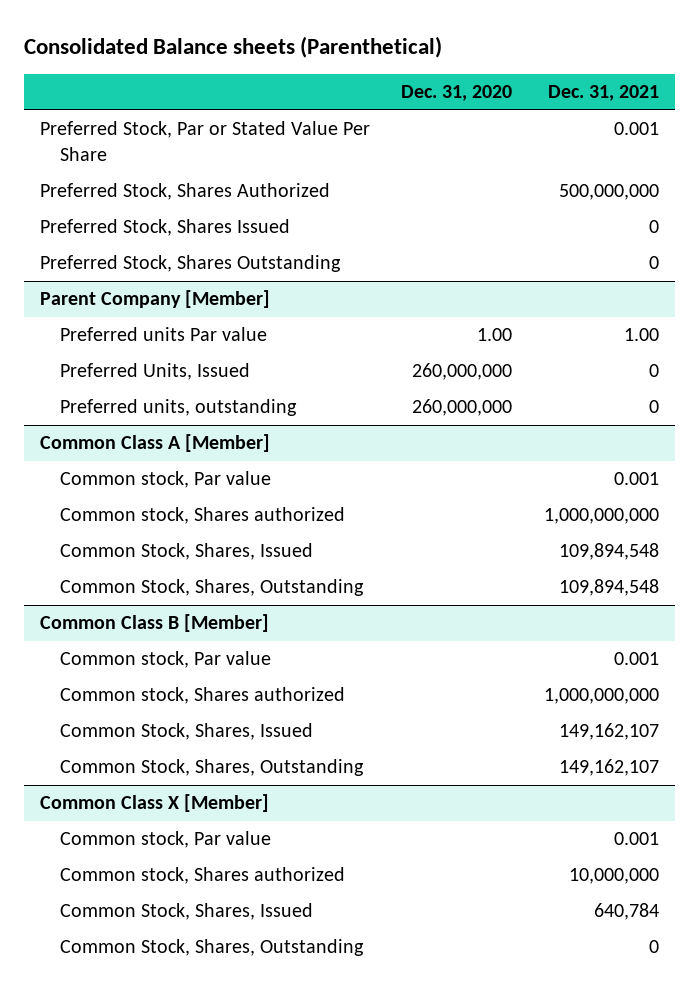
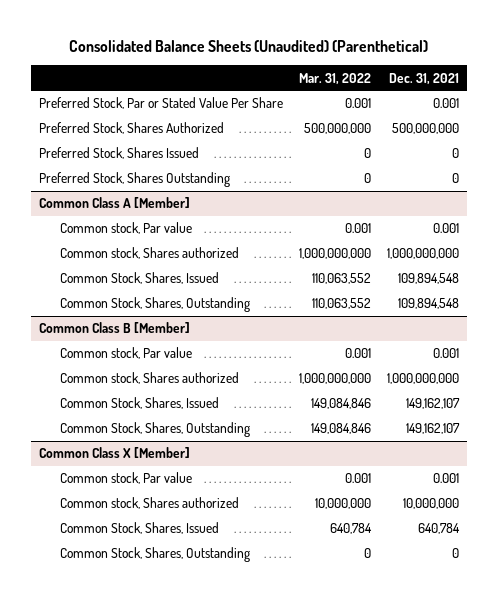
[23,36,442,59] Consolidated Balance sheets (Parenthetical) -> [69,39,429,52] Consolidated Balance Sheets (Unaudited) (Parenthetical)
[401,85,513,102] Dec. 31, 2020 -> none
none -> [299,72,372,85] Mar. 31, 2022
[39,290,270,309] Parent Company [Member] -> none
[59,327,267,342] Preferred units Par value -> none
[59,363,250,381] Preferred Units, Issued -> none
[59,399,297,417] Preferred units, outstanding -> none

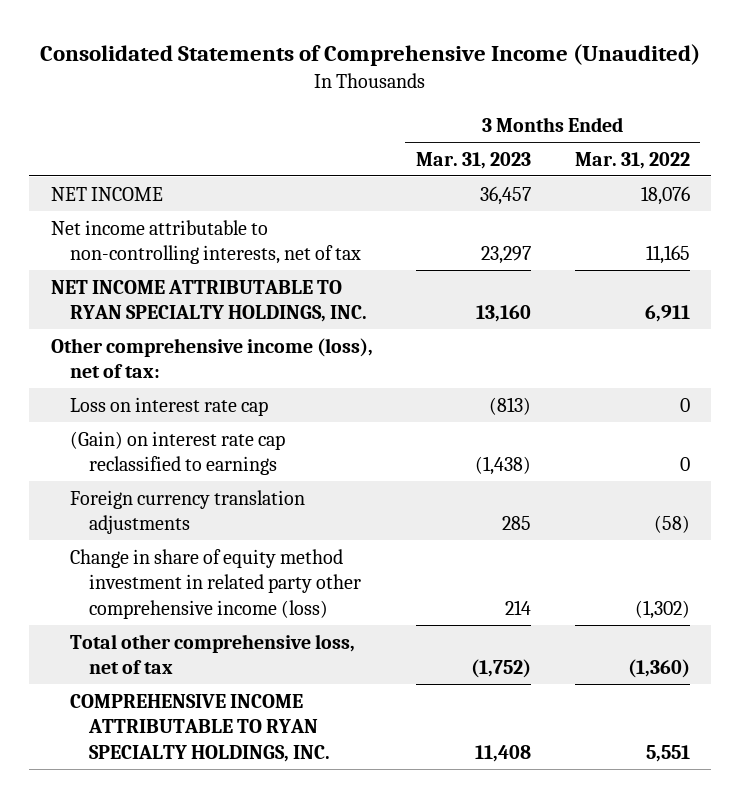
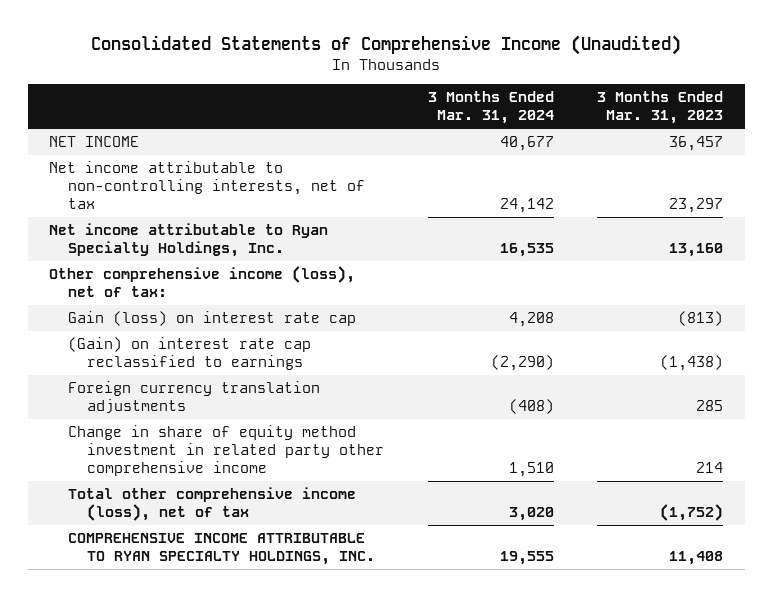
[574,151,690,169] Mar. 31, 2022 -> none
none -> [427,91,554,125] 3 Months Ended Mar. 31, 2024
[50,279,368,323] NET INCOME ATTRIBUTABLE TO RYAN SPECIALTY HOLDINGS, INC. -> [49,222,329,258] Net income attributable to Ryan Specialty Holdings, Inc.
[70,396,269,416] Loss on interest rate cap -> [68,310,357,326] Gain (loss) on interest rate cap
[70,548,362,619] Change in share of equity method investment in related party other comprehensive income (loss) -> [68,424,385,477] Change in share of equity method investment in related party other comprehensive income
[70,633,356,675] Total other comprehensive loss, net of tax -> [68,486,357,522] Total other comprehensive income (loss), net of tax

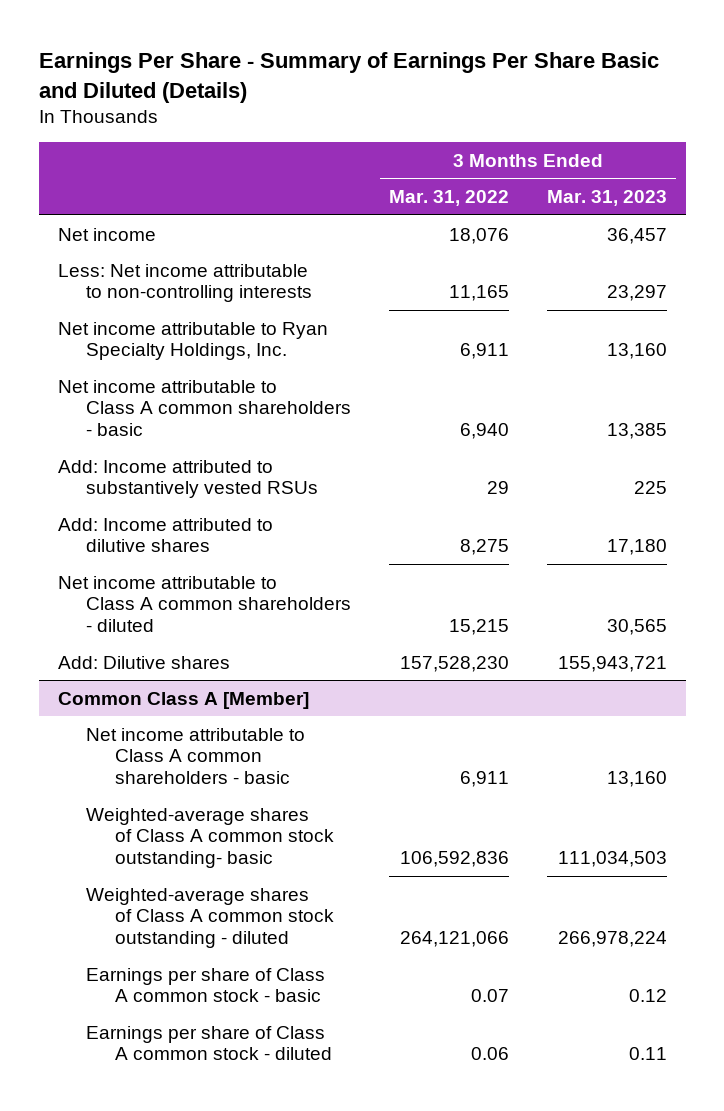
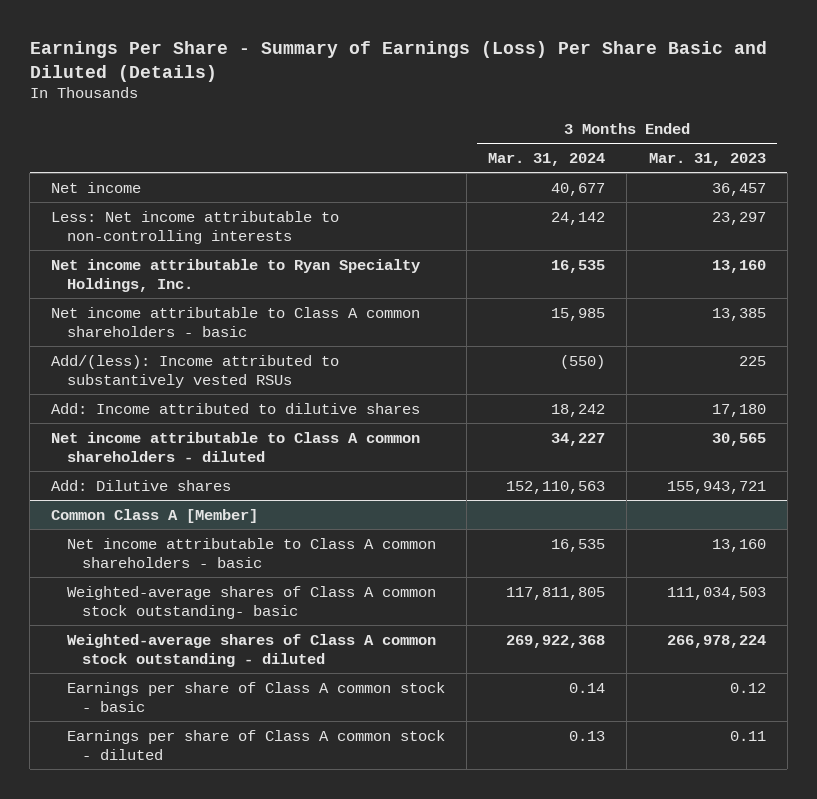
[38,52,659,103] Earnings Per Share - Summary of Earnings Per Share Basic and Diluted (Details) -> [29,40,767,82] Earnings Per Share - Summary of Earnings (Loss) Per Share Basic and Diluted (Details)
[388,190,509,207] Mar. 31, 2022 -> none
none -> [488,152,606,166] Mar. 31, 2024
[57,459,319,499] Add: Income attributed to substantively vested RSUs -> [51,354,340,388] Add/(less): Income attributed to substantively vested RSUs

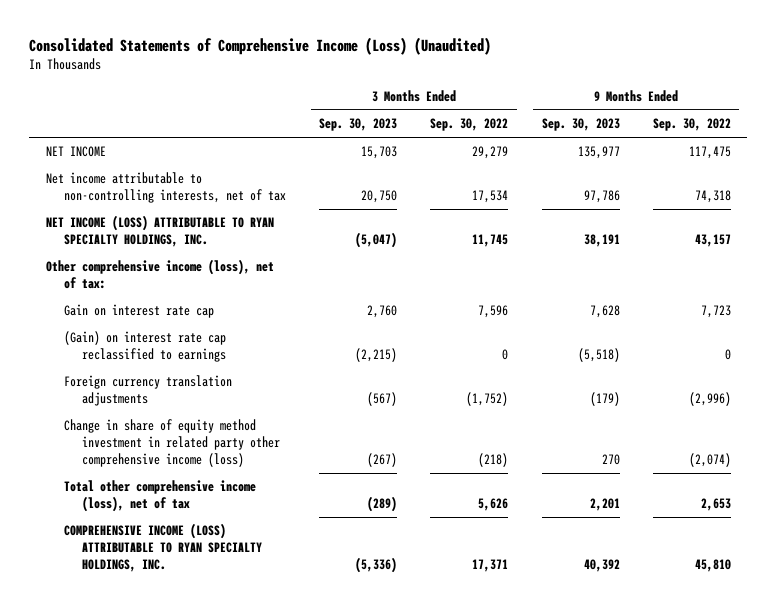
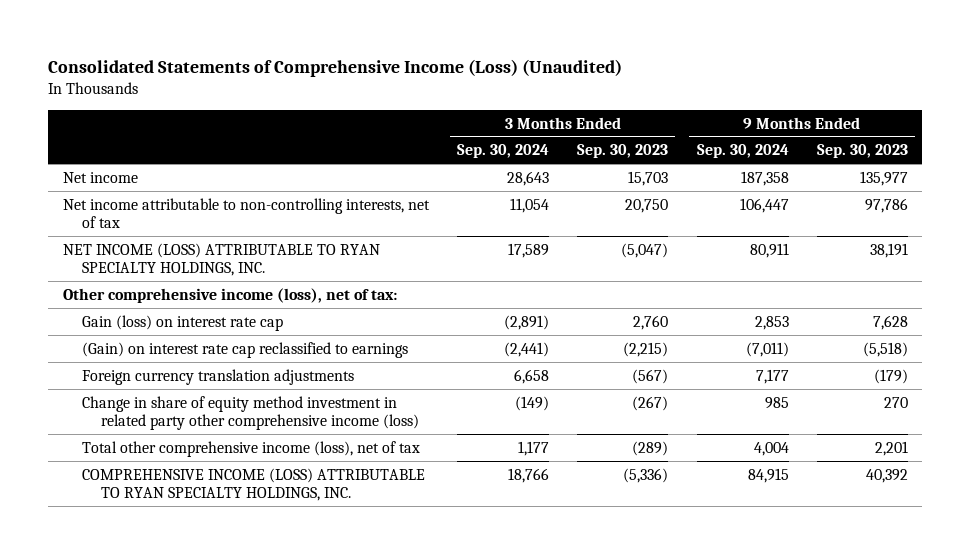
[430,118,509,132] Sep. 30, 2022 -> none
[652,118,731,132] Sep. 30, 2022 -> none
none -> [456,144,549,159] Sep. 30, 2024
none -> [696,144,789,159] Sep. 30, 2024
[45,146,106,158] NET INCOME -> [62,171,138,183] Net income
[64,304,215,319] Gain on interest rate cap -> [81,314,283,331] Gain (loss) on interest rate cap

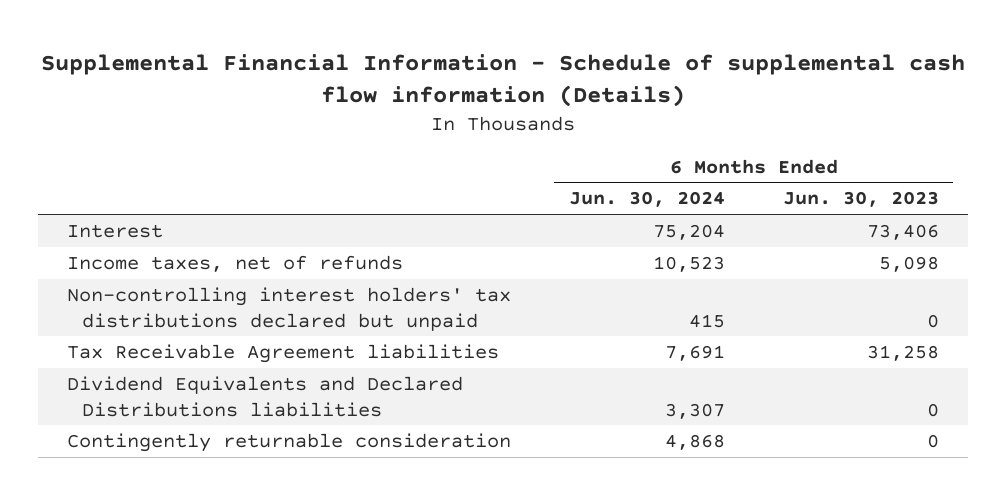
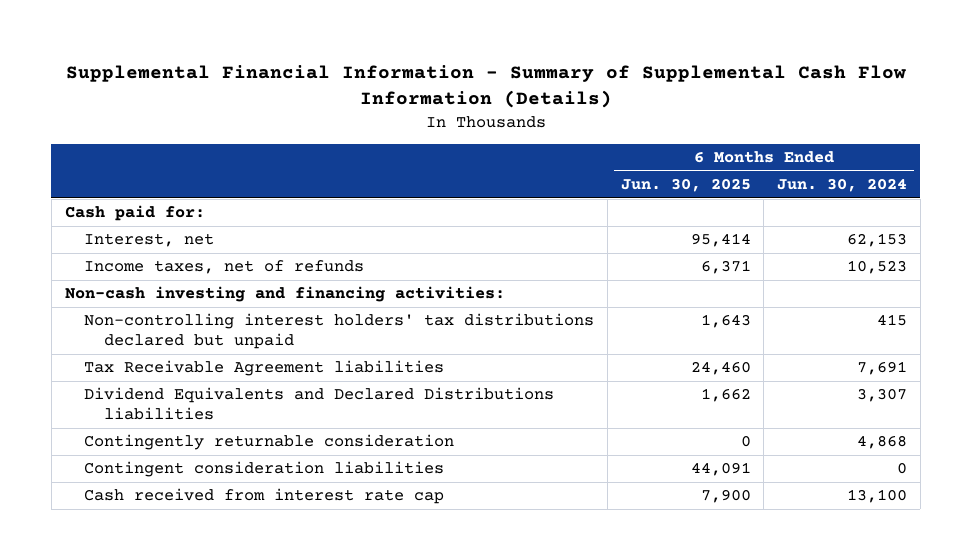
[40,54,965,108] Supplemental Financial Information - Schedule of supplemental cash flow information (Details) -> [65,64,906,109] Supplemental Financial Information - Summary of Supplemental Cash Flow Information (Details)
[782,191,939,208] Jun. 30, 2023 -> none
none -> [620,178,751,193] Jun. 30, 2025
none -> [64,205,205,222] Cash paid for:
[66,223,163,238] Interest -> [84,233,215,248] Interest, net
[652,223,725,240] 75,204 -> [846,233,907,248] 62,153
none -> [64,286,505,303] Non-cash investing and financing activities:
none -> [84,461,445,478] Contingent consideration liabilities
none -> [84,488,445,505] Cash received from interest rate cap

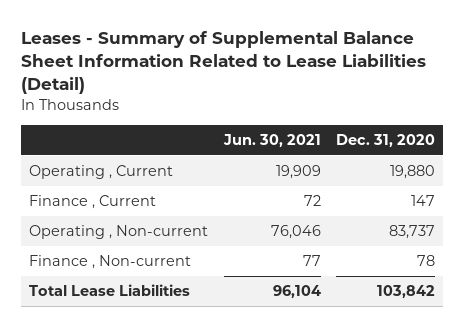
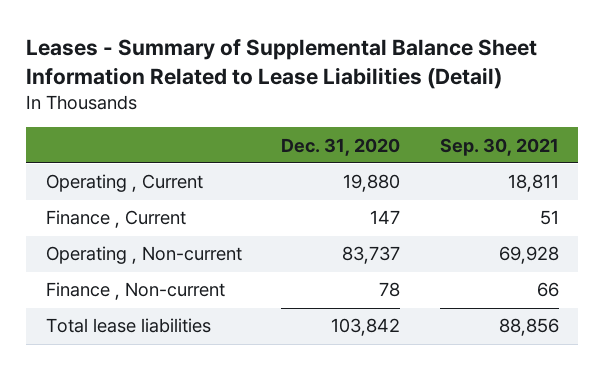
[222,133,321,147] Jun. 30, 2021 -> none
none -> [439,137,559,156] Sep. 30, 2021
[29,284,191,297] Total Lease Liabilities -> [46,318,212,334] Total lease liabilities

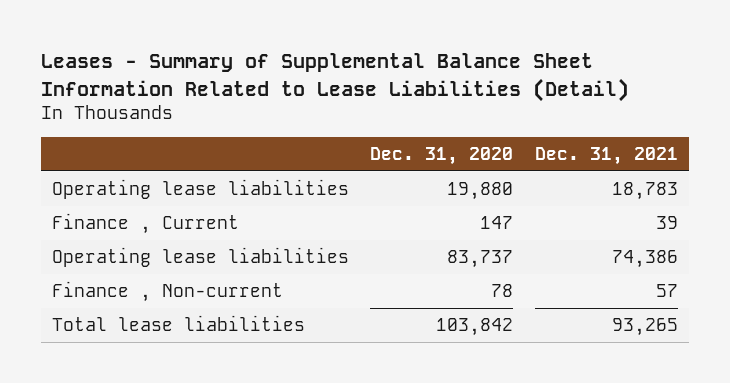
[439,137,559,156] Sep. 30, 2021 -> none
none -> [534,146,678,165] Dec. 31, 2021
[46,174,204,193] Operating , Current -> [51,179,349,200] Operating lease liabilities
[46,246,243,265] Operating , Non-current -> [51,247,349,268] Operating lease liabilities

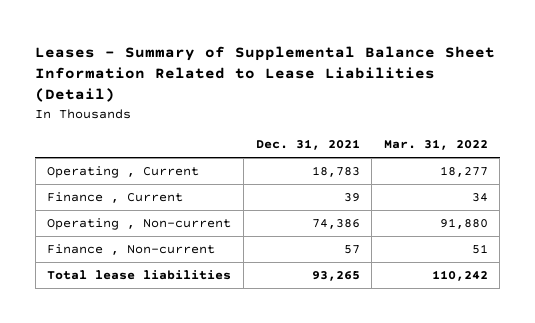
[370,146,514,165] Dec. 31, 2020 -> none
none -> [383,139,488,151] Mar. 31, 2022
[51,179,349,200] Operating lease liabilities -> [47,165,200,178] Operating , Current
[51,247,349,268] Operating lease liabilities -> [47,217,232,230] Operating , Non-current

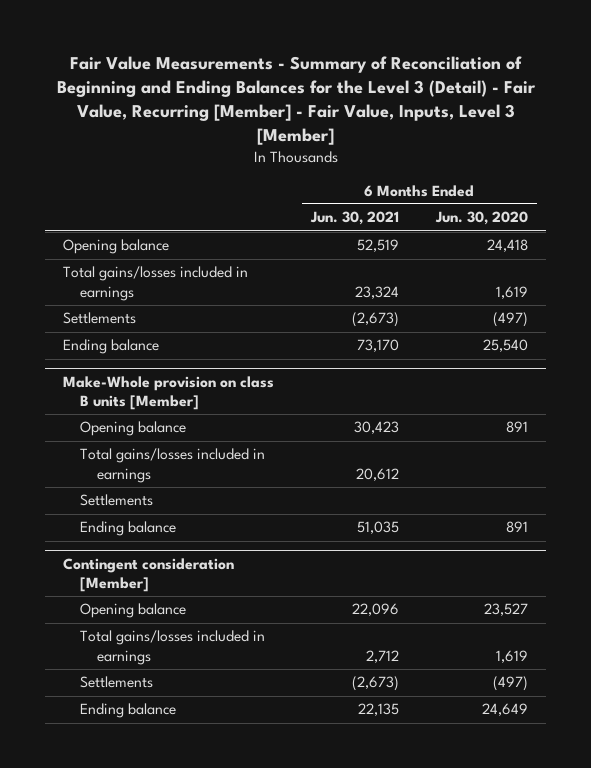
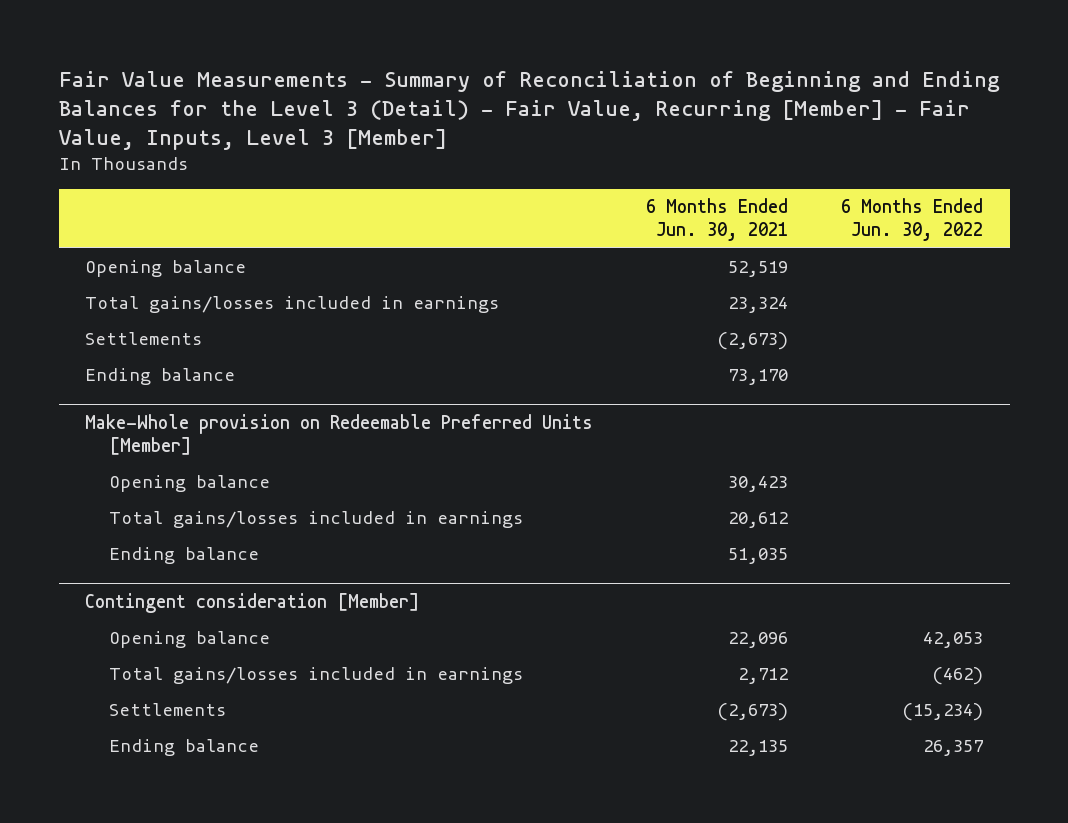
[434,211,528,226] Jun. 30, 2020 -> none
none -> [841,197,984,242] 6 Months Ended Jun. 30, 2022
[63,375,275,411] Make-Whole provision on class B units [Member] -> [85,414,594,456] Make-Whole provision on Redeemable Preferred Units [Member]
[80,494,154,507] Settlements -> none

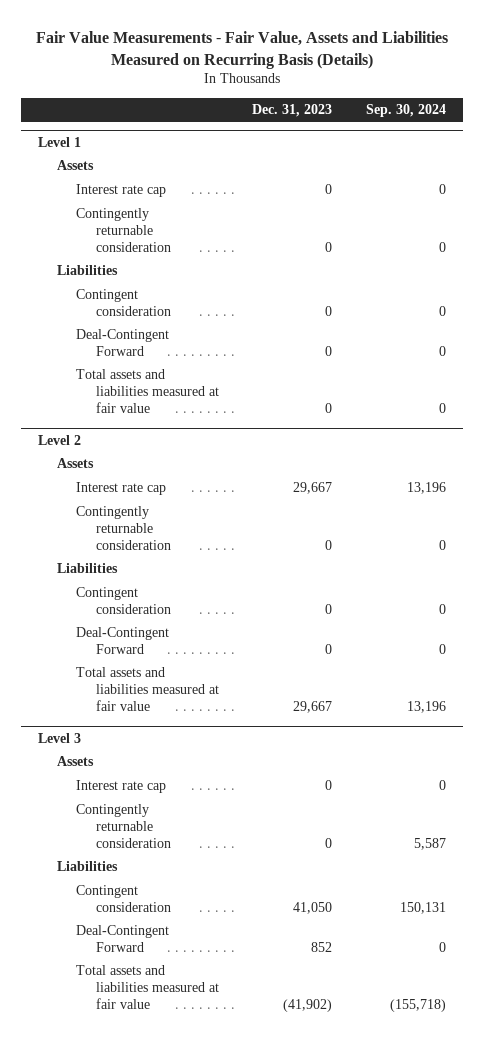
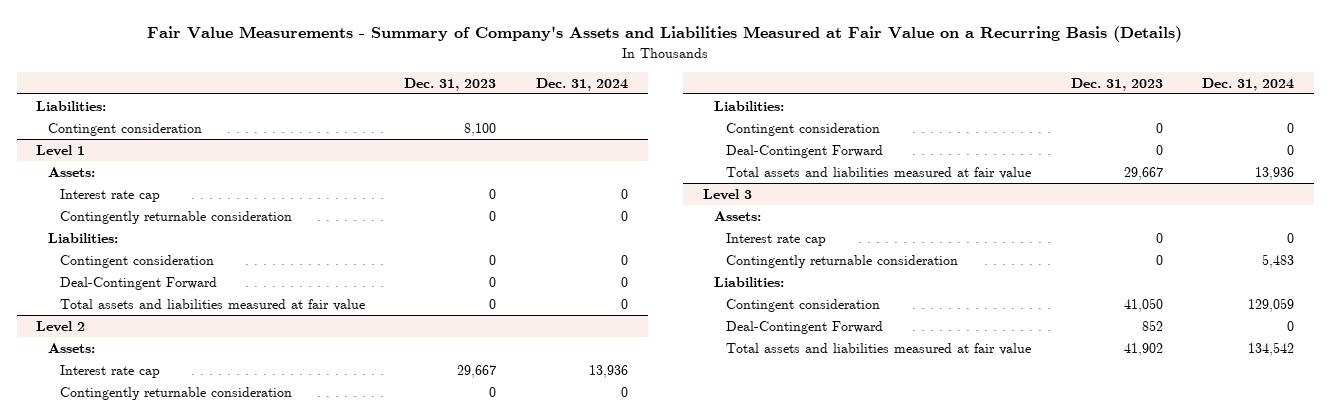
[35,30,448,69] Fair Value Measurements - Fair Value, Assets and Liabilities Measured on Recurring Basis (Details) -> [147,26,1183,43] Fair Value Measurements - Summary of Company's Assets and Liabilities Measured at Fair Value on a Recurring Basis (Details)
[366,103,447,117] Sep. 30, 2024 -> none
none -> [535,77,628,91] Dec. 31, 2024
none -> [36,101,107,112] Liabilities:
none -> [48,123,203,137] Contingent consideration
[57,160,95,171] Assets -> [48,167,96,178] Assets:
[57,265,119,276] Liabilities -> [48,233,119,244] Liabilities:
[57,458,95,469] Assets -> [48,343,96,354] Assets:
[57,563,119,574] Liabilities -> [714,101,785,112] Liabilities:
[57,756,95,767] Assets -> [714,211,762,222] Assets:
[57,861,119,872] Liabilities -> [714,277,785,288] Liabilities:
[283,998,333,1012] (41,902) -> [1123,343,1163,357] 41,902

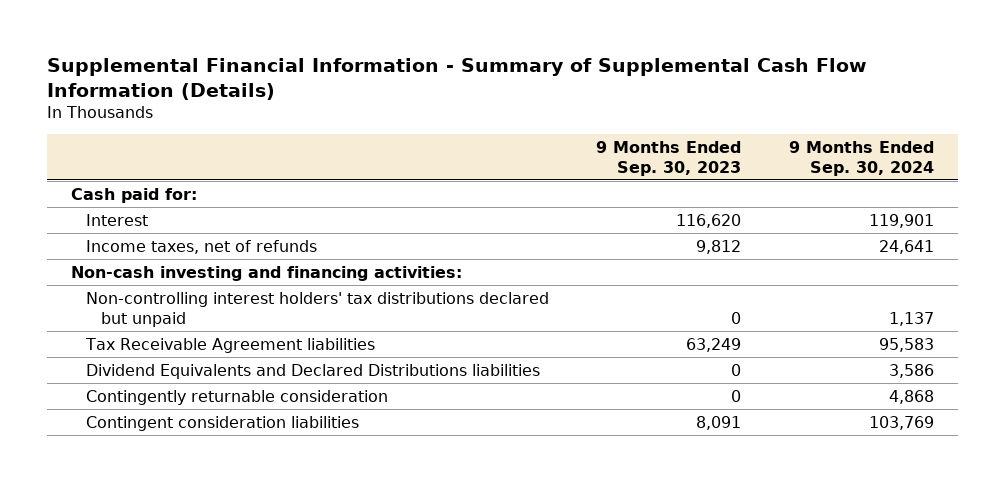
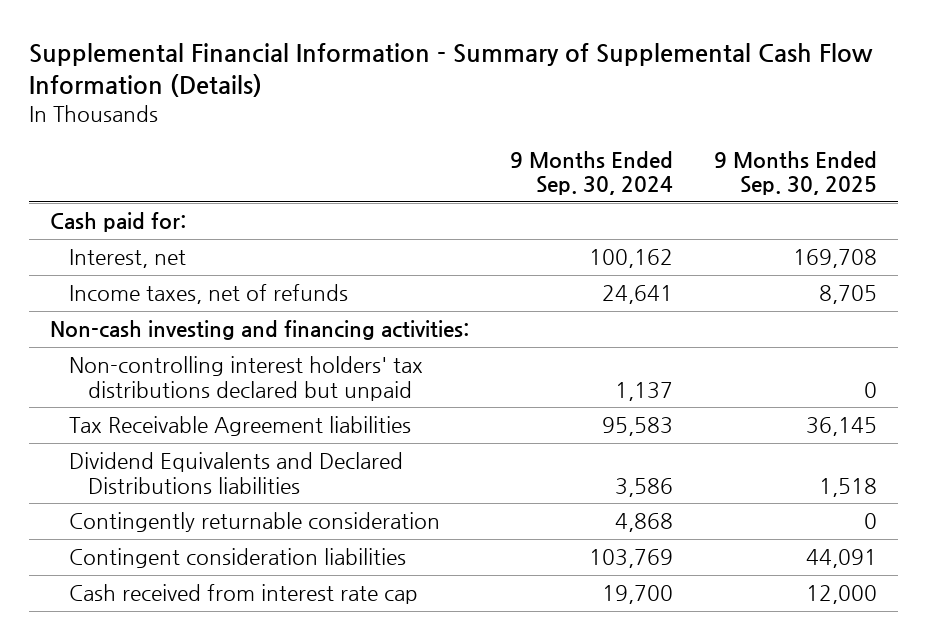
[596,141,742,176] 9 Months Ended Sep. 30, 2023 -> none
none -> [714,150,878,195] 9 Months Ended Sep. 30, 2025
[85,213,148,226] Interest -> [69,249,187,269] Interest, net
[869,213,935,228] 119,901 -> [588,249,673,269] 100,162
none -> [69,584,419,605] Cash received from interest rate cap

